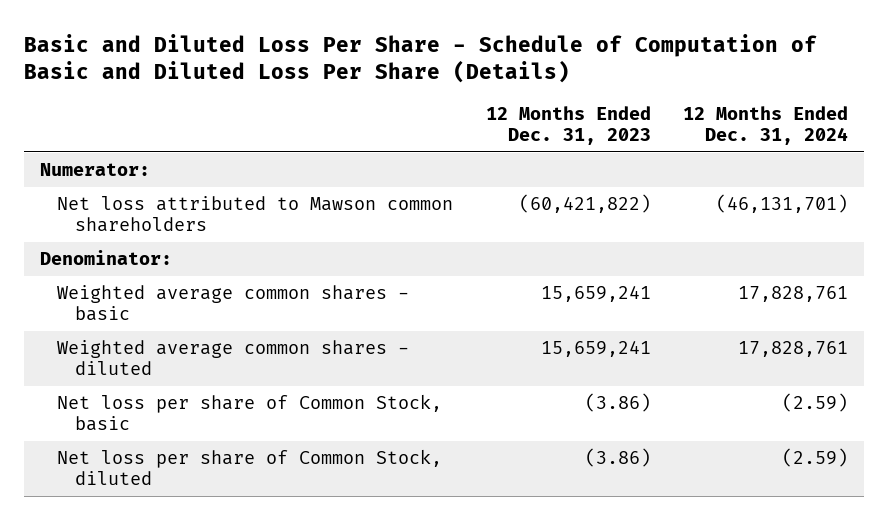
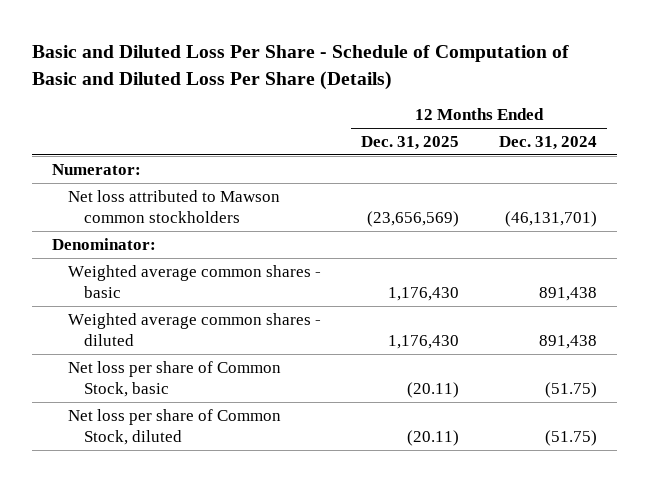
[485,106,651,146] 12 Months Ended Dec. 31, 2023 -> none
none -> [360,136,459,151] Dec. 31, 2025
[57,196,454,232] Net loss attributed to Mawson common shareholders -> [67,189,280,224] Net loss attributed to Mawson common stockholders
[738,286,849,303] 17,828,761 -> [539,287,598,302] 891,438
[738,341,849,358] 17,828,761 -> [539,335,598,350] 891,438
[782,393,849,413] (2.59) -> [545,382,598,399] (51.75)
[782,448,849,468] (2.59) -> [545,430,598,447] (51.75)

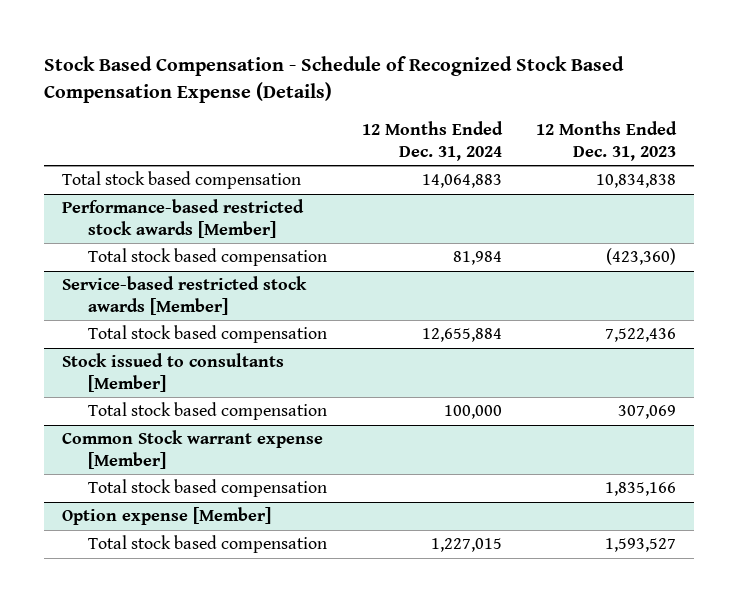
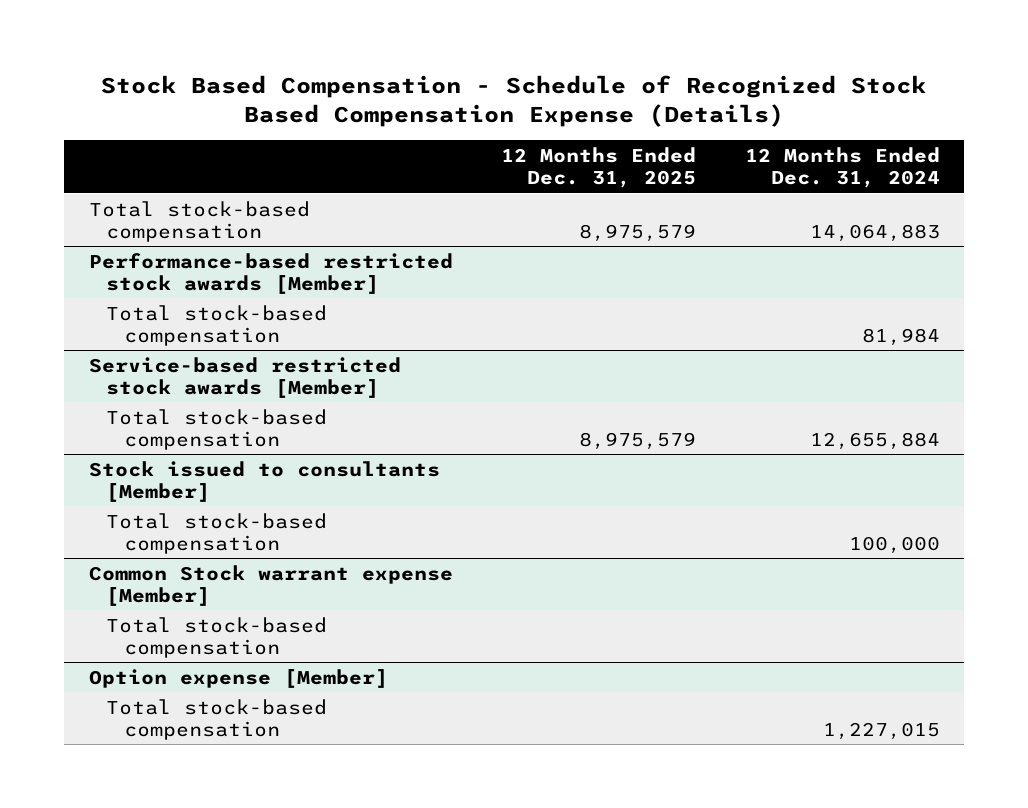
[536,121,678,161] 12 Months Ended Dec. 31, 2023 -> none
none -> [501,146,697,189] 12 Months Ended Dec. 31, 2025
[61,171,301,190] Total stock based compensation -> [88,200,310,242] Total stock-based compensation
[87,248,327,267] Total stock based compensation -> [106,304,328,346] Total stock-based compensation
[87,325,327,344] Total stock based compensation -> [106,408,328,450] Total stock-based compensation
[87,402,327,421] Total stock based compensation -> [106,512,328,554] Total stock-based compensation
[87,479,327,498] Total stock based compensation -> [106,616,328,658] Total stock-based compensation
[87,535,327,554] Total stock based compensation -> [106,698,328,740] Total stock-based compensation

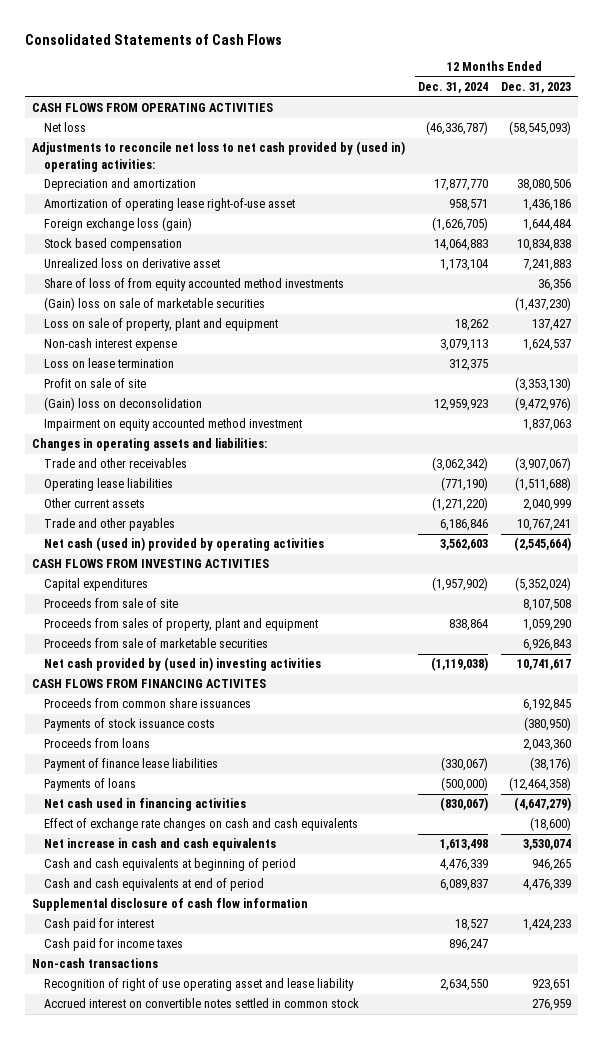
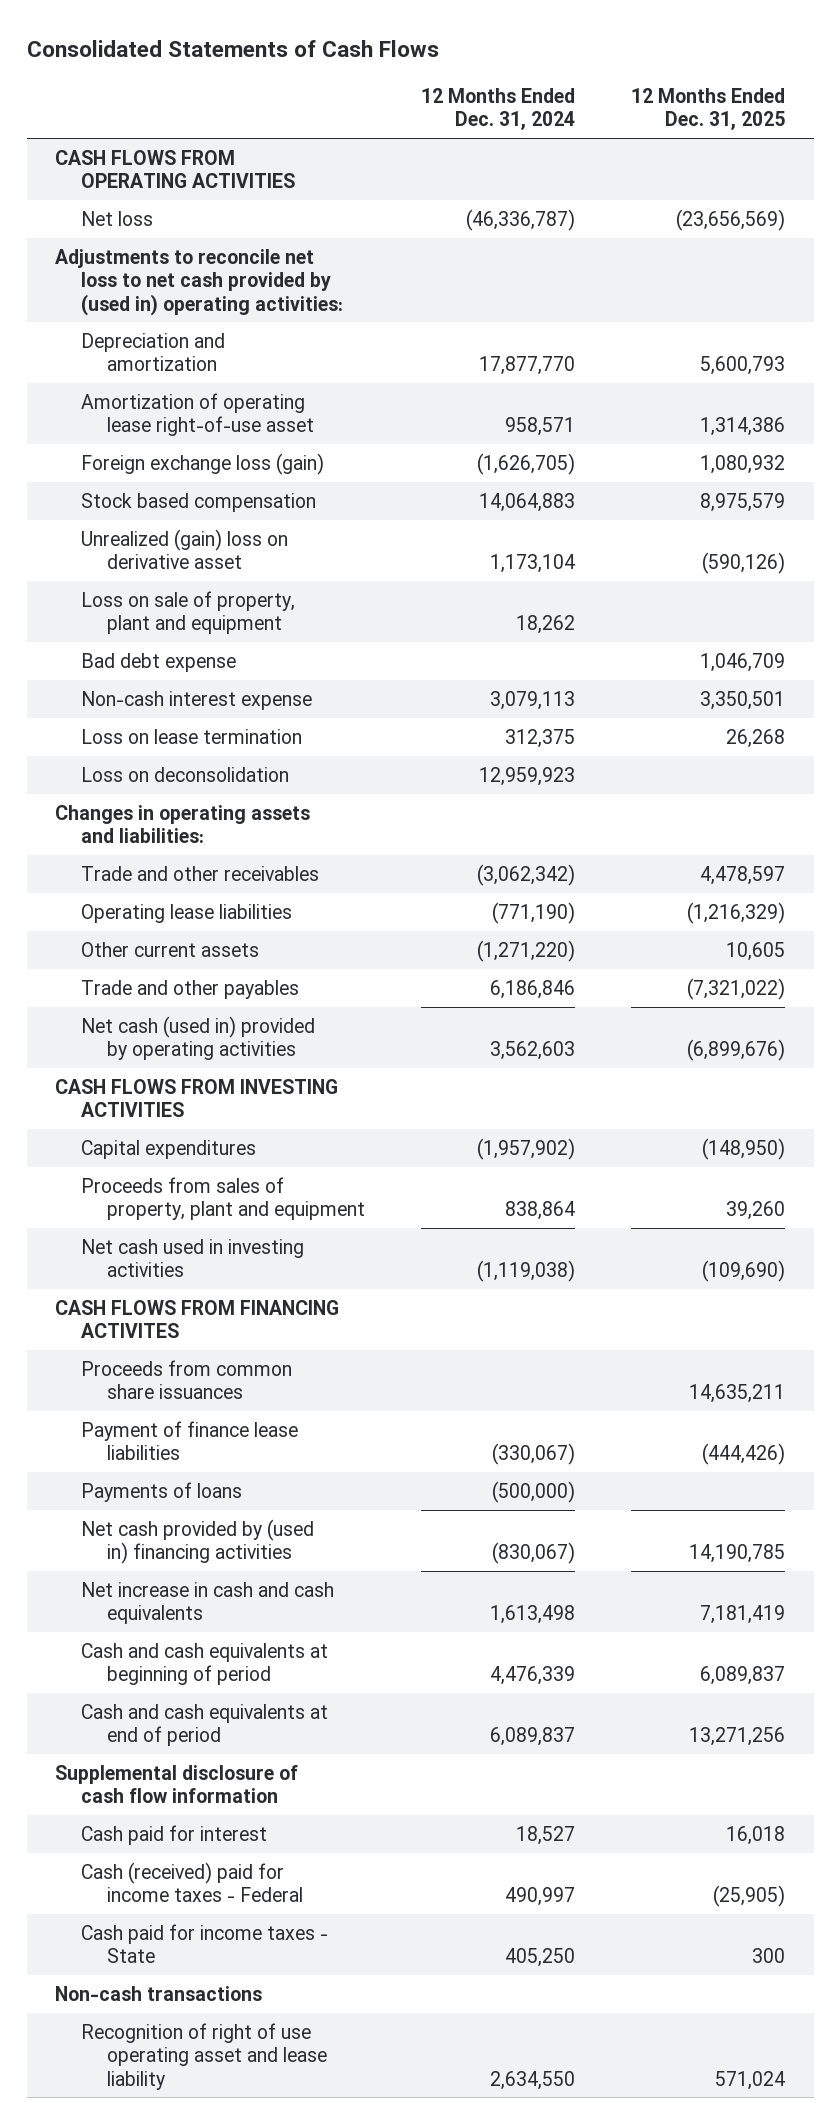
[501,82,572,94] Dec. 31, 2023 -> none
none -> [631,87,786,131] 12 Months Ended Dec. 31, 2025
[44,278,345,292] Share of loss of from equity accounted method investments -> none
[44,297,266,312] (Gain) loss on sale of marketable securities -> none
[44,258,221,269] Unrealized loss on derivative asset -> [80,528,288,570] Unrealized (gain) loss on derivative asset
none -> [80,652,236,672] Bad debt expense
[44,378,147,389] Profit on sale of site -> none
[44,418,303,432] Impairment on equity accounted method investment -> none
[44,397,203,412] (Gain) loss on deconsolidation -> [80,766,289,782] Loss on deconsolidation
[44,598,179,609] Proceeds from sale of site -> none
[44,638,269,649] Proceeds from sale of marketable securities -> none
[44,657,322,672] Net cash provided by (used in) investing activities -> [80,1238,304,1278] Net cash used in investing activities
[44,718,216,732] Payments of stock issuance costs -> none
[44,738,151,749] Proceeds from loans -> none
[44,818,359,832] Effect of exchange rate changes on cash and cash equivalents -> none
[44,798,247,812] Net cash used in financing activities -> [80,1518,314,1565] Net cash provided by (used in) financing activities
none -> [80,1861,304,1903] Cash (received) paid for income taxes - Federal
[44,938,184,952] Cash paid for income taxes -> [80,1923,328,1964] Cash paid for income taxes - State
[449,939,489,952] 896,247 -> [505,1948,576,1968] 405,250
[44,998,360,1009] Accrued interest on convertible notes settled in common stock -> none

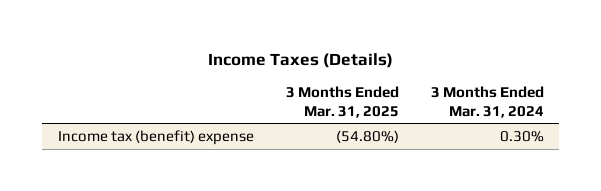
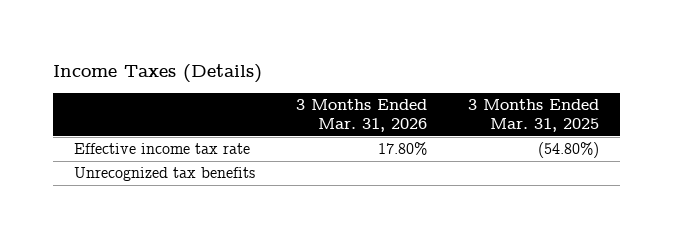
[430,85,544,118] 3 Months Ended Mar. 31, 2024 -> none
none -> [296,99,428,133] 3 Months Ended Mar. 31, 2026
[57,130,254,146] Income tax (benefit) expense -> [73,143,250,155] Effective income tax rate
none -> [73,167,255,182] Unrecognized tax benefits

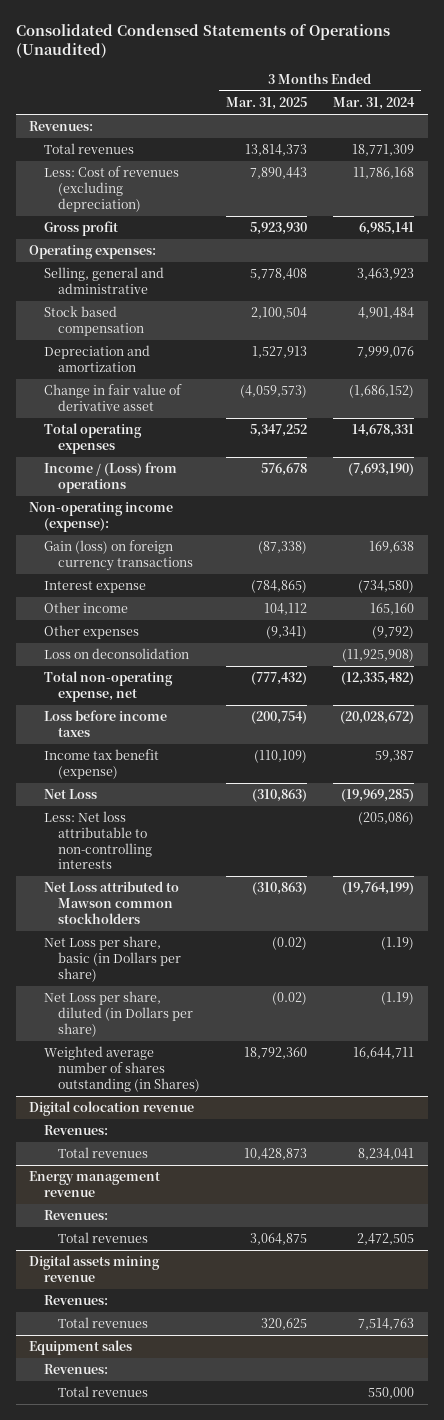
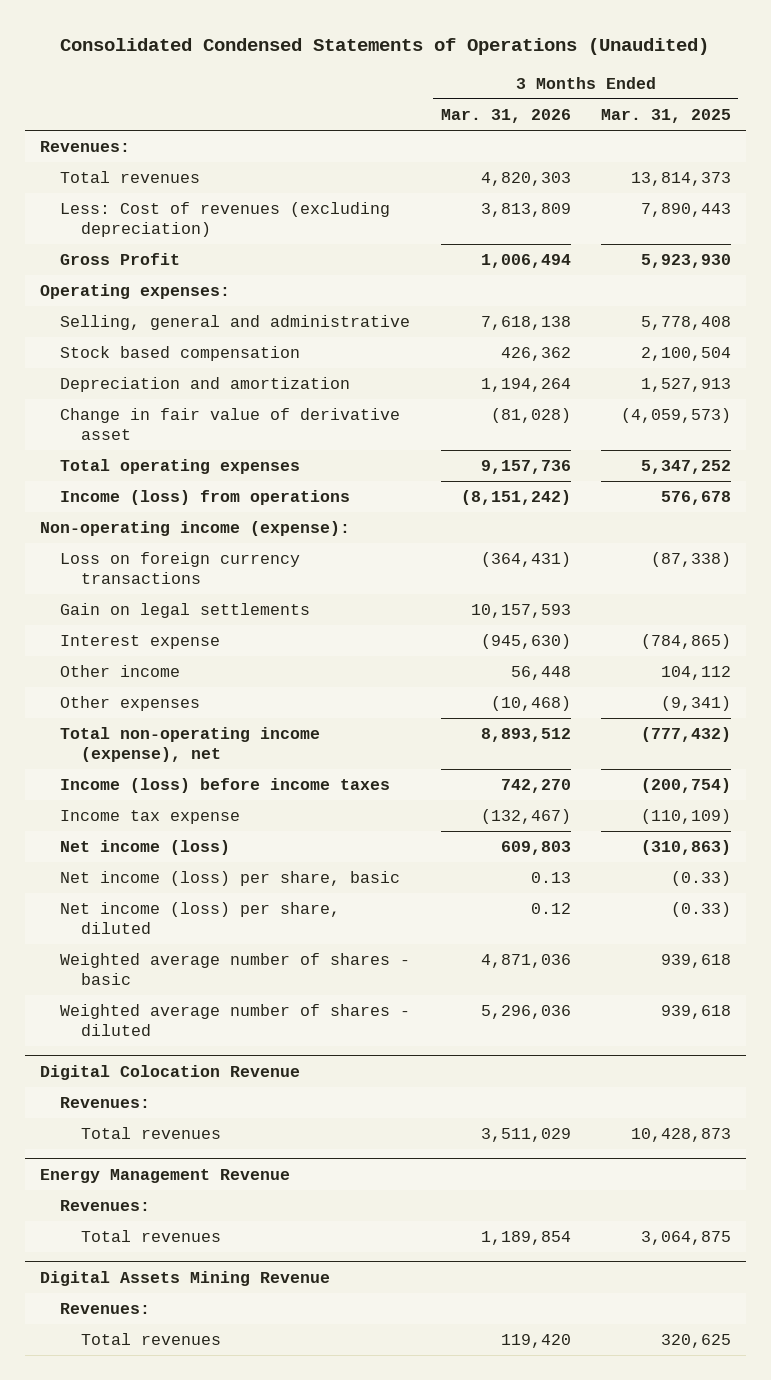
[333,97,416,111] Mar. 31, 2024 -> none
none -> [440,108,571,123] Mar. 31, 2026
[43,221,118,237] Gross profit -> [60,253,181,266] Gross Profit
[43,462,177,493] Income / (Loss) from operations -> [60,490,351,506] Income (loss) from operations
[43,540,193,571] Gain (loss) on foreign currency transactions -> [60,552,301,585] Loss on foreign currency transactions
none -> [60,603,311,619] Gain on legal settlements
[43,648,189,660] Loss on deconsolidation -> none
[43,789,97,800] Net Loss -> none
[43,811,152,870] Less: Net loss attributable to non-controlling interests -> none
[43,671,173,702] Total non-operating expense, net -> [60,727,321,763] Total non-operating income (expense), net
[43,710,167,737] Loss before income taxes -> [60,778,391,794] Income (loss) before income taxes
[43,749,159,779] Income tax benefit (expense) -> [60,810,241,825] Income tax expense
[43,881,179,924] Net Loss attributed to Mawson common stockholders -> [60,840,231,856] Net income (loss)
[43,936,181,982] Net Loss per share, basic (in Dollars per share) -> [60,871,401,887] Net income (loss) per share, basic
[272,937,308,951] (0.02) -> [670,871,731,887] (0.33)
[43,991,193,1037] Net Loss per share, diluted (in Dollars per share) -> [60,902,341,935] Net income (loss) per share, diluted
[272,992,308,1006] (0.02) -> [670,902,731,918] (0.33)
[43,1046,200,1092] Weighted average number of shares outstanding (in Shares) -> [60,953,411,986] Weighted average number of shares - basic
[244,1047,308,1060] 18,792,360 -> [660,954,731,969] 939,618
none -> [60,1004,411,1037] Weighted average number of shares - diluted
[29,1101,195,1117] Digital colocation revenue -> [40,1065,301,1081] Digital Colocation Revenue
[29,1171,161,1197] Energy management revenue -> [40,1169,291,1184] Energy Management Revenue
[29,1255,161,1282] Digital assets mining revenue -> [40,1271,331,1287] Digital Assets Mining Revenue
[29,1340,133,1356] Equipment sales -> none
[43,1364,108,1375] Revenues: -> none
[57,1386,148,1398] Total revenues -> none

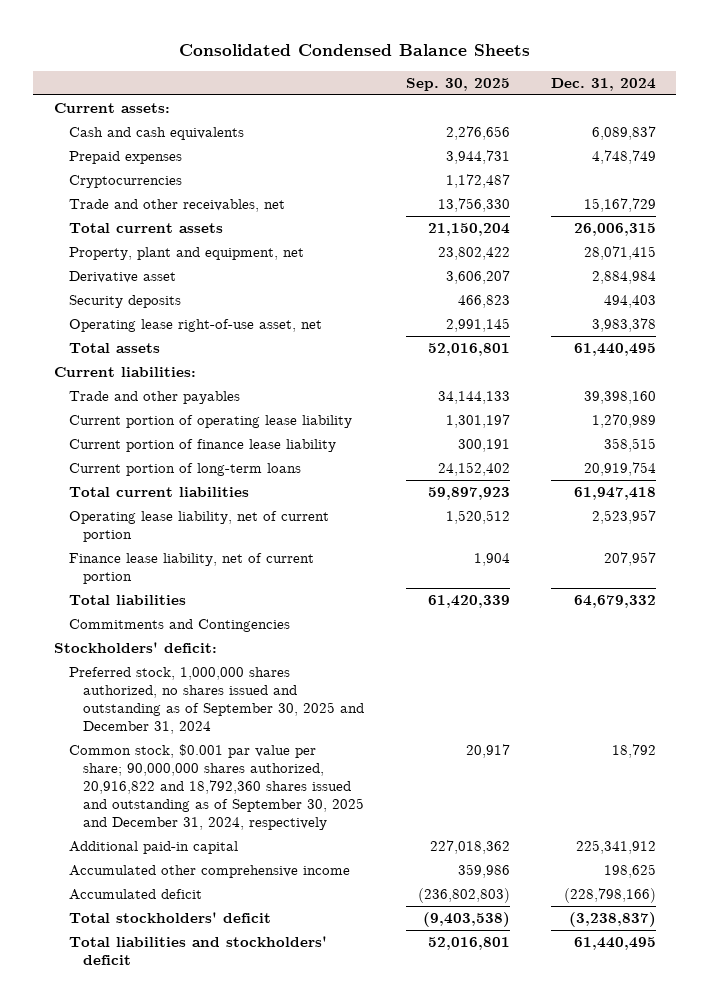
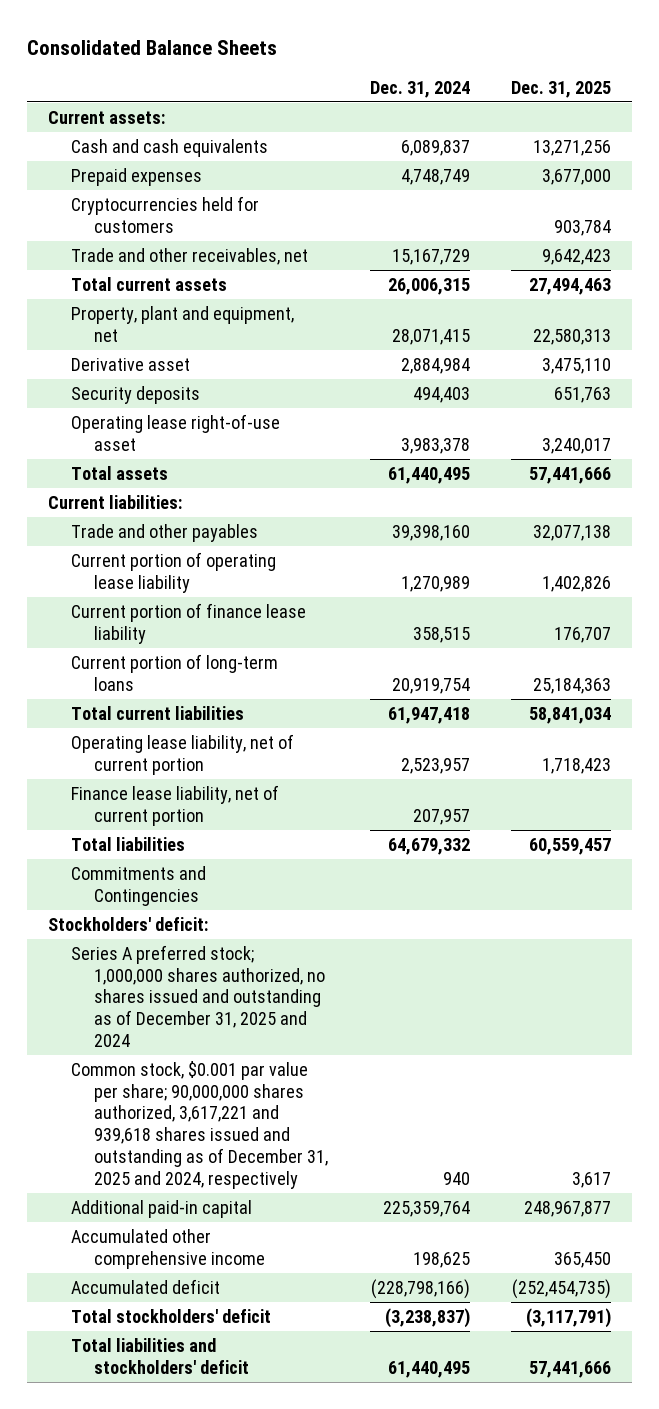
[178,44,530,57] Consolidated Condensed Balance Sheets -> [27,39,278,55] Consolidated Balance Sheets
[405,78,510,92] Sep. 30, 2025 -> none
none -> [511,80,612,98] Dec. 31, 2025
[68,175,182,189] Cryptocurrencies -> none
none -> [71,196,260,233] Cryptocurrencies held for customers
[68,319,322,333] Operating lease right-of-use asset, net -> [71,414,281,451] Operating lease right-of-use asset
[68,667,365,735] Preferred stock, 1,000,000 shares authorized, no shares issued and outstanding as of September 30, 2025 and December 31, 2024 -> [71,945,326,1047] Series A preferred stock; 1,000,000 shares authorized, no shares issued and outstanding as of December 31, 2025 and 2024
[68,744,365,831] Common stock, $0.001 par value per share; 90,000,000 shares authorized, 20,916,822 and 18,792,360 shares issued and outstanding as of September 30, 2025 and December 31, 2024, respectively -> [71,1061,329,1189] Common stock, $0.001 par value per share; 90,000,000 shares authorized, 3,617,221 and 939,618 shares issued and outstanding as of December 31, 2025 and 2024, respectively
[611,744,656,759] 18,792 -> [442,1171,470,1185] 940
[575,840,656,855] 225,341,912 -> [382,1201,470,1218] 225,359,764

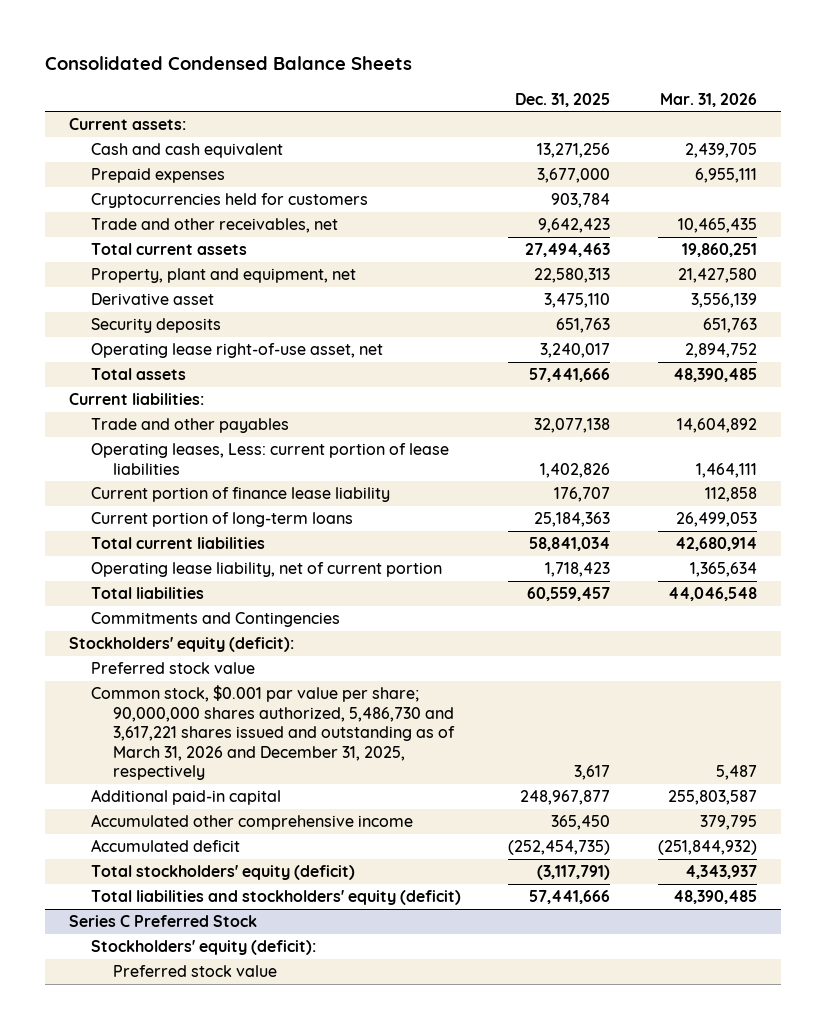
[27,39,278,55] Consolidated Balance Sheets -> [45,56,413,71] Consolidated Condensed Balance Sheets
[369,80,470,98] Dec. 31, 2024 -> none
none -> [659,92,757,107] Mar. 31, 2026
[71,139,269,158] Cash and cash equivalents -> [90,143,283,159] Cash and cash equivalent
[71,414,281,451] Operating lease right-of-use asset -> [90,343,383,359] Operating lease right-of-use asset, net
[71,552,277,593] Current portion of operating lease liability -> [90,443,449,475] Operating leases, Less: current portion of lease liabilities
[71,785,280,826] Finance lease liability, net of current portion -> none
[47,917,208,932] Stockholders' deficit: -> [68,637,294,653] Stockholders' equity (deficit):
[71,945,326,1047] Series A preferred stock; 1,000,000 shares authorized, no shares issued and outstanding as of December 31, 2025 and 2024 -> [90,662,255,675] Preferred stock value
[71,1061,329,1189] Common stock, $0.001 par value per share; 90,000,000 shares authorized, 3,617,221 and 939,618 shares issued and outstanding as of December 31, 2025 and 2024, respectively -> [90,685,456,781] Common stock, $0.001 par value per share; 90,000,000 shares authorized, 5,486,730 and 3,617,221 shares issued and outstanding as of March 31, 2026 and December 31, 2025, respectively
[71,1309,272,1324] Total stockholders' deficit -> [90,865,355,881] Total stockholders' equity (deficit)
[71,1338,250,1374] Total liabilities and stockholders' deficit -> [90,890,461,906] Total liabilities and stockholders' equity (deficit)
none -> [68,915,257,928] Series C Preferred Stock
none -> [90,940,316,956] Stockholders' equity (deficit):
none -> [113,965,278,978] Preferred stock value

